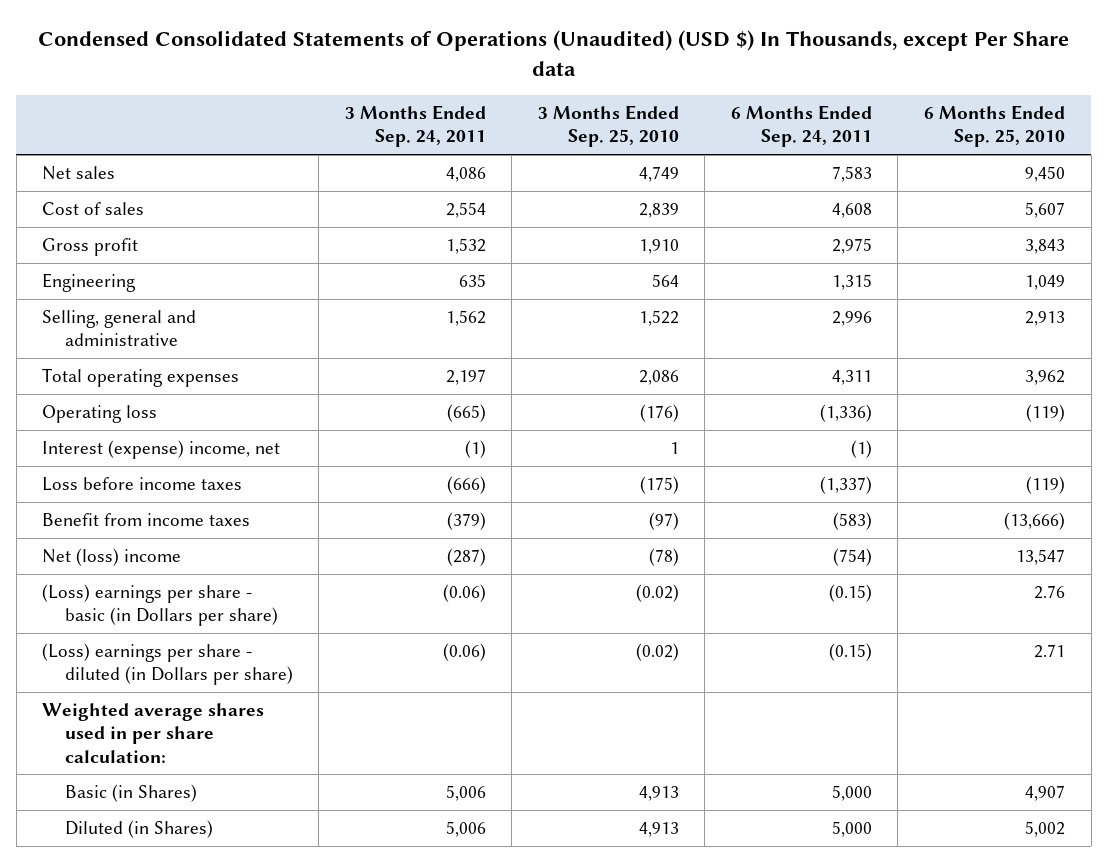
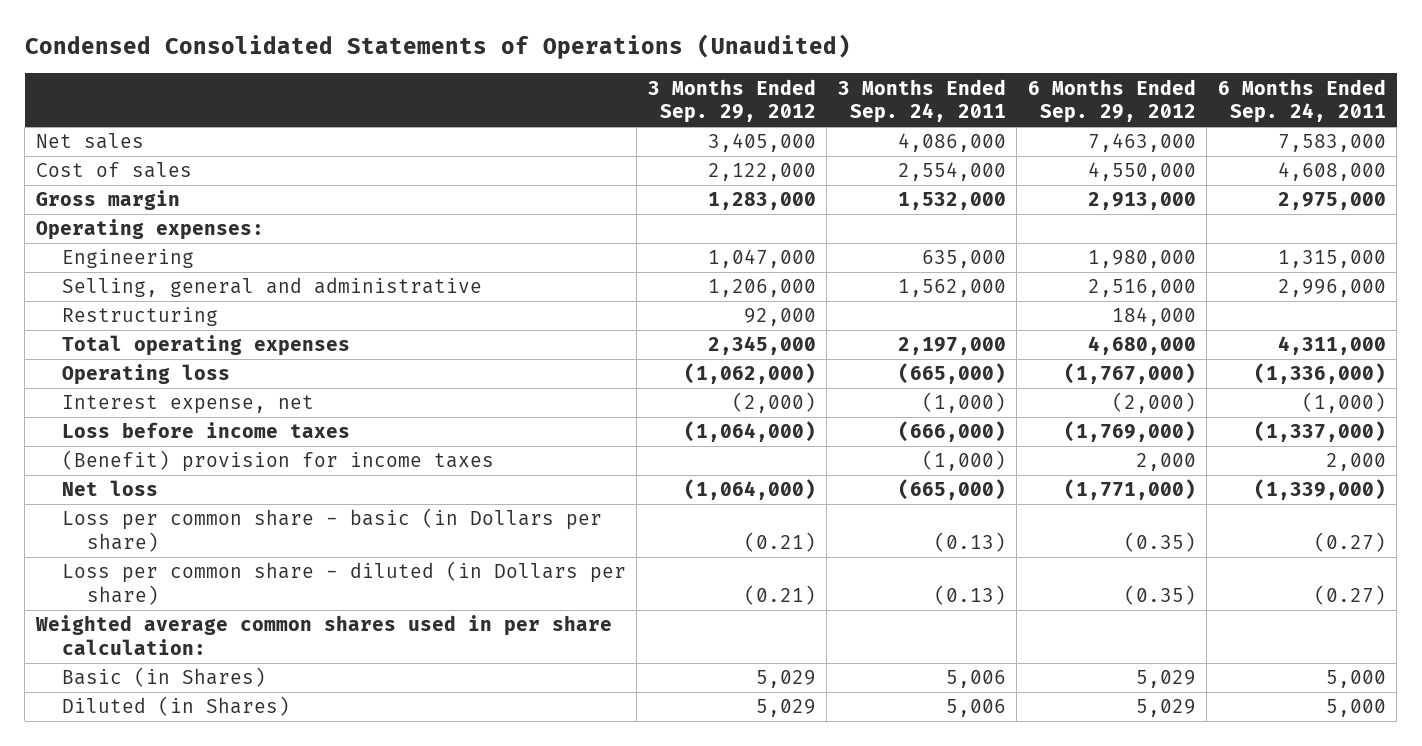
[37,30,1069,76] Condensed Consolidated Statements of Operations (Unaudited) (USD $) In Thousands, except Per Share data -> [24,34,851,60] Condensed Consolidated Statements of Operations (Unaudited)
[537,105,679,148] 3 Months Ended Sep. 25, 2010 -> none
[923,105,1065,148] 6 Months Ended Sep. 25, 2010 -> none
none -> [647,78,816,124] 3 Months Ended Sep. 29, 2012
none -> [1027,78,1196,124] 6 Months Ended Sep. 29, 2012
[445,167,486,183] 4,086 -> [897,133,1006,153] 4,086,000
[831,166,872,183] 7,583 -> [1277,134,1386,153] 7,583,000
[445,202,486,219] 2,554 -> [897,162,1006,182] 2,554,000
[831,203,872,219] 4,608 -> [1277,162,1386,182] 4,608,000
[42,238,139,257] Gross profit -> [35,190,180,211] Gross margin
[445,238,486,255] 1,532 -> [897,192,1006,211] 1,532,000
[831,238,872,255] 2,975 -> [1277,192,1386,211] 2,975,000
none -> [35,219,264,241] Operating expenses:
[458,274,486,288] 635 -> [921,250,1006,269] 635,000
[831,274,872,291] 1,315 -> [1277,250,1386,269] 1,315,000
[445,310,486,327] 1,562 -> [897,279,1006,298] 1,562,000
[831,311,872,327] 2,996 -> [1277,279,1386,298] 2,996,000
none -> [61,307,218,327] Restructuring
[445,369,486,386] 2,197 -> [897,337,1006,356] 2,197,000
[831,370,872,386] 4,311 -> [1277,336,1386,356] 4,311,000
[446,404,486,423] (665) -> [897,363,1006,385] (665,000)
[819,404,872,423] (1,336) -> [1253,363,1386,385] (1,336,000)
[42,440,281,460] Interest (expense) income, net -> [61,395,314,415] Interest expense, net
[464,440,486,459] (1) -> [921,392,1006,414] (1,000)
[850,440,872,459] (1) -> [1301,392,1386,414] (1,000)
[446,476,486,495] (666) -> [897,421,1006,443] (666,000)
[819,476,872,495] (1,337) -> [1253,421,1386,443] (1,337,000)
[42,513,251,527] Benefit from income taxes -> [61,450,494,473] (Benefit) provision for income taxes
[446,512,486,531] (379) -> [921,450,1006,472] (1,000)
[832,512,872,531] (583) -> [1325,453,1386,472] 2,000
[42,548,182,567] Net (loss) income -> [61,480,158,497] Net loss
[446,548,486,567] (287) -> [897,479,1006,501] (665,000)
[832,548,872,567] (754) -> [1253,479,1386,501] (1,339,000)
[42,584,278,627] (Loss) earnings per share - basic (in Dollars per share) -> [61,508,602,552] Loss per common share - basic (in Dollars per share)
[442,584,486,603] (0.06) -> [933,531,1006,552] (0.13)
[828,584,872,603] (0.15) -> [1313,531,1386,552] (0.27)
[42,643,293,686] (Loss) earnings per share - diluted (in Dollars per share) -> [61,561,626,605] Loss per common share - diluted (in Dollars per share)
[442,643,486,662] (0.06) -> [933,584,1006,605] (0.13)
[828,643,872,662] (0.15) -> [1313,584,1386,605] (0.27)
[42,703,265,763] Weighted average shares used in per share calculation: -> [34,615,612,655] Weighted average common shares used in per share calculation:

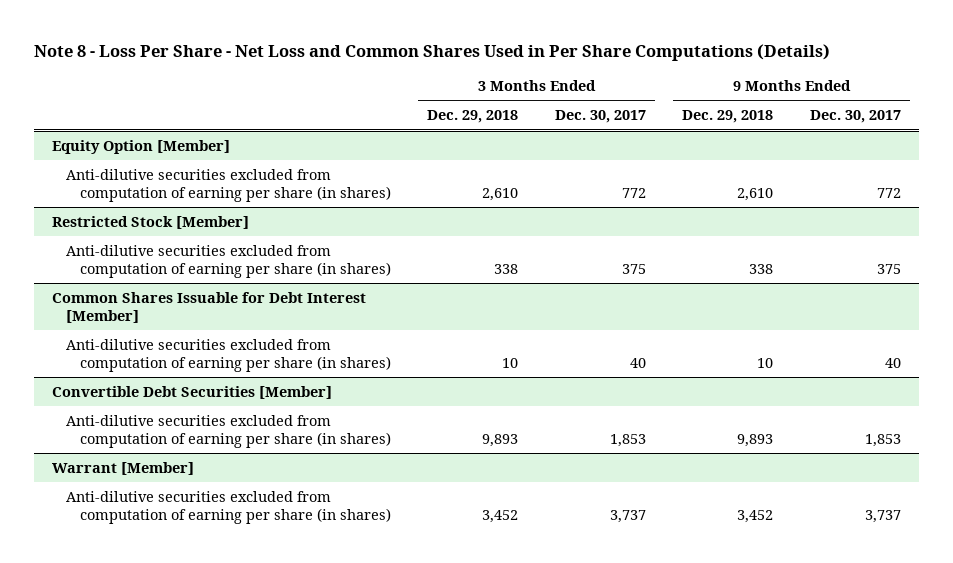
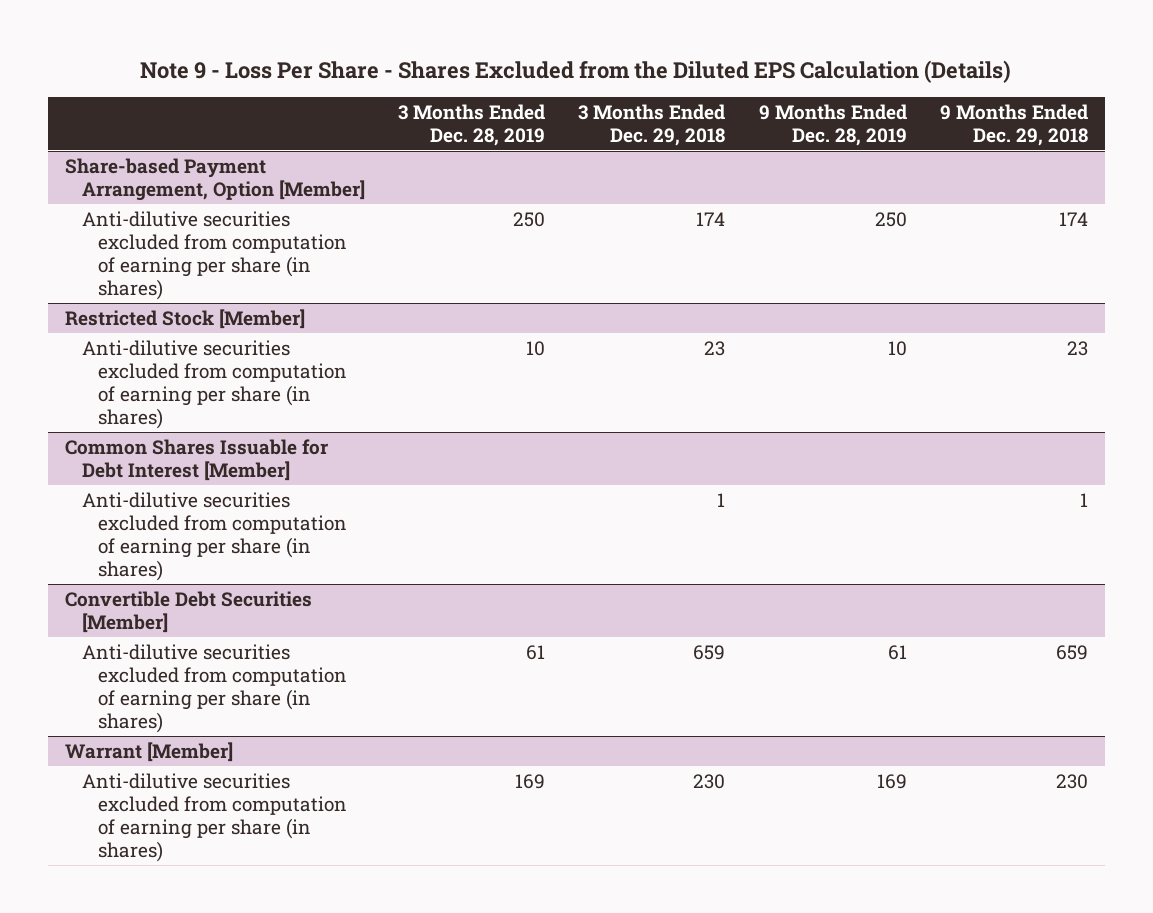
[34,43,831,61] Note 8 - Loss Per Share - Net Loss and Common Shares Used in Per Share Computations (Details) -> [140,59,1012,83] Note 9 - Loss Per Share - Shares Excluded from the Diluted EPS Calculation (Details)
[554,110,646,124] Dec. 30, 2017 -> none
[809,110,901,124] Dec. 30, 2017 -> none
none -> [397,103,545,146] 3 Months Ended Dec. 28, 2019
none -> [758,103,907,146] 9 Months Ended Dec. 28, 2019
[52,139,231,154] Equity Option [Member] -> none
none -> [64,157,365,201] Share-based Payment Arrangement, Option [Member]
[482,188,519,202] 2,610 -> [696,211,726,226] 174
[737,188,774,202] 2,610 -> [1058,211,1088,226] 174
[494,264,519,275] 338 -> [704,340,726,356] 23
[749,264,774,275] 338 -> [1066,340,1088,356] 23
[502,358,519,369] 10 -> [717,492,726,507] 1
[757,358,774,369] 10 -> [1079,492,1088,507] 1
[482,434,519,448] 9,893 -> [693,644,726,660] 659
[737,434,774,448] 9,893 -> [1055,644,1088,660] 659
[482,510,519,524] 3,452 -> [693,773,726,789] 230
[737,510,774,524] 3,452 -> [1055,773,1088,789] 230

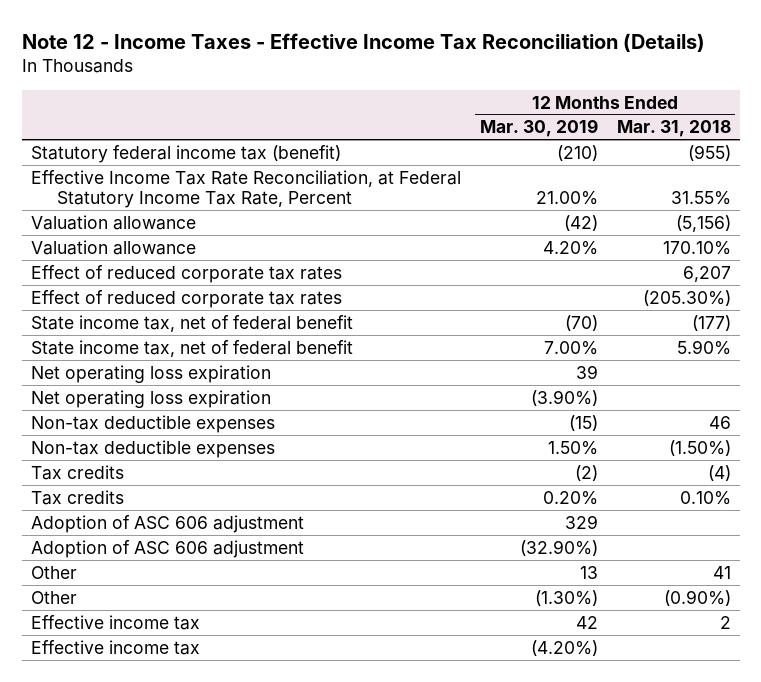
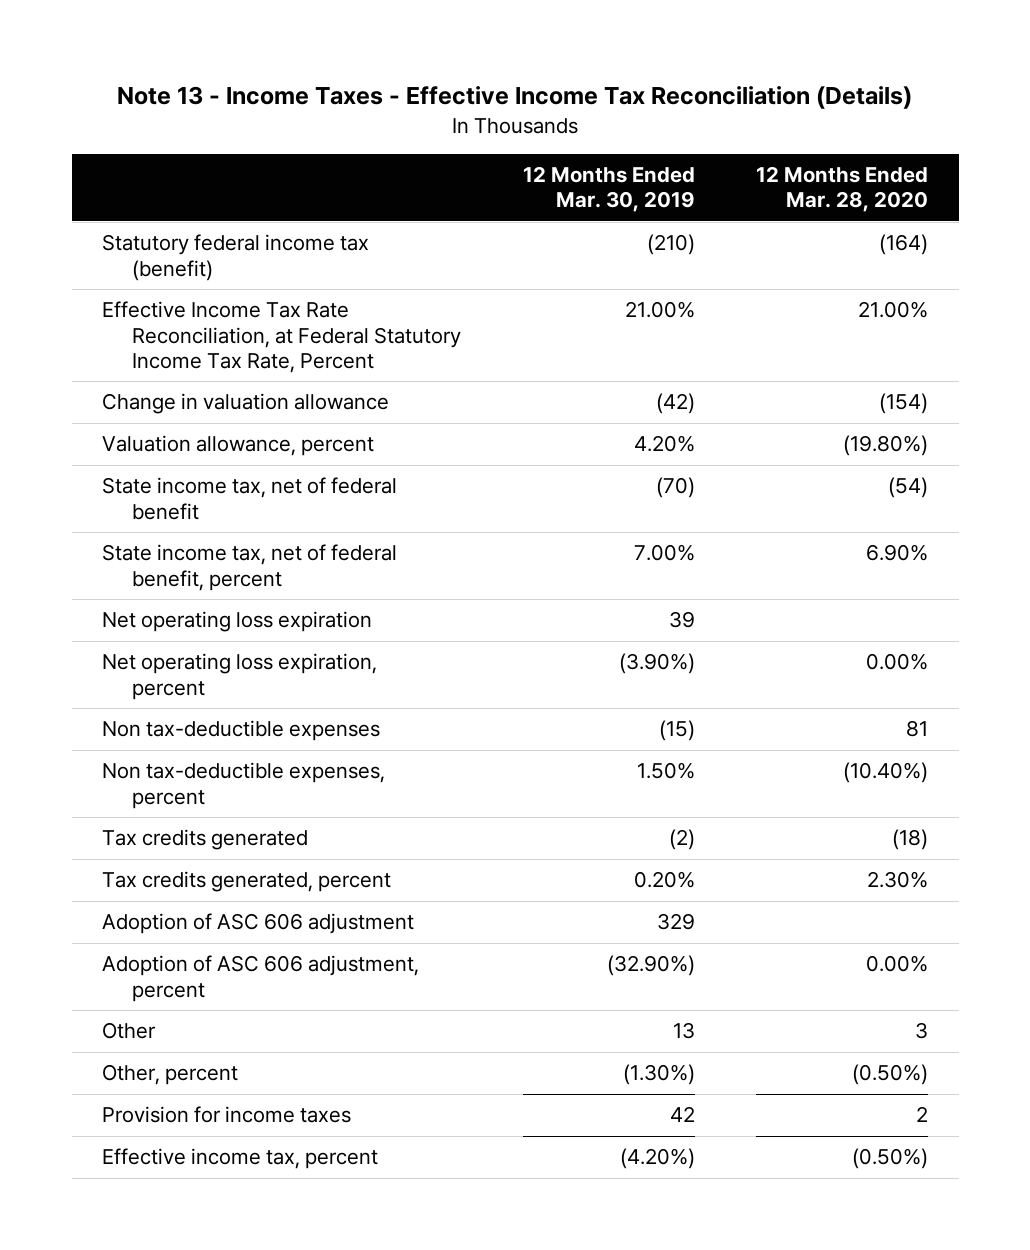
[21,32,705,52] Note 12 - Income Taxes - Effective Income Tax Reconciliation (Details) -> [117,86,913,110] Note 13 - Income Taxes - Effective Income Tax Reconciliation (Details)
[616,120,731,138] Mar. 31, 2018 -> none
none -> [755,166,928,213] 12 Months Ended Mar. 28, 2020
[30,264,342,283] Effect of reduced corporate tax rates -> none
[30,289,342,308] Effect of reduced corporate tax rates -> none
[30,214,196,230] Valuation allowance -> [102,393,390,415] Change in valuation allowance
[30,239,196,255] Valuation allowance -> [102,435,375,457] Valuation allowance, percent
[30,339,353,357] State income tax, net of federal benefit -> [102,544,398,591] State income tax, net of federal benefit, percent
[30,389,271,408] Net operating loss expiration -> [102,653,378,700] Net operating loss expiration, percent
[30,414,275,433] Non-tax deductible expenses -> [102,720,381,742] Non tax-deductible expenses
[30,439,275,458] Non-tax deductible expenses -> [102,762,386,809] Non tax-deductible expenses, percent
[30,464,124,480] Tax credits -> [102,829,309,851] Tax credits generated
[30,489,124,505] Tax credits -> [102,871,392,893] Tax credits generated, percent
[30,539,304,558] Adoption of ASC 606 adjustment -> [102,955,420,1002] Adoption of ASC 606 adjustment, percent
[30,590,77,604] Other -> [102,1064,239,1086] Other, percent
[30,614,200,630] Effective income tax -> [102,1106,352,1124] Provision for income taxes
[30,639,200,655] Effective income tax -> [102,1148,379,1170] Effective income tax, percent

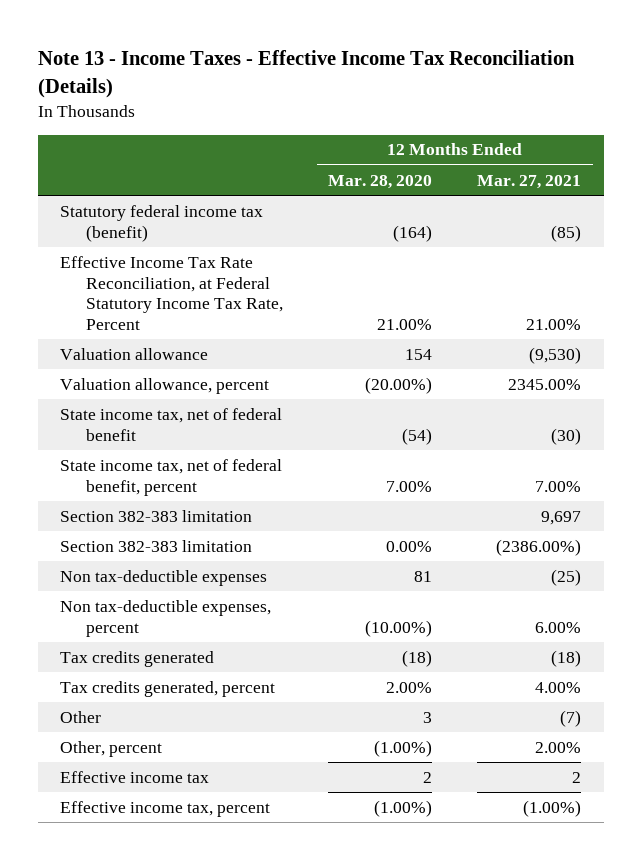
[522,166,695,213] 12 Months Ended Mar. 30, 2019 -> none
none -> [477,174,582,189] Mar. 27, 2021
[102,393,390,415] Change in valuation allowance -> [60,347,209,360] Valuation allowance
[878,393,928,415] (154) -> [405,348,433,360] 154
[842,435,928,457] (19.80%) -> [365,376,433,394] (20.00%)
[102,611,373,633] Net operating loss expiration -> none
[102,653,378,700] Net operating loss expiration, percent -> none
[865,544,928,562] 6.90% -> [386,480,433,492] 7.00%
none -> [60,509,253,522] Section 382-383 limitation
none -> [60,539,253,552] Section 382-383 limitation
[842,762,928,784] (10.40%) -> [365,619,433,637] (10.00%)
[102,913,415,935] Adoption of ASC 606 adjustment -> none
[102,955,420,1002] Adoption of ASC 606 adjustment, percent -> none
[866,871,928,889] 2.30% -> [386,681,433,693] 2.00%
[851,1064,928,1086] (0.50%) -> [374,739,433,757] (1.00%)
[102,1106,352,1124] Provision for income taxes -> [60,770,210,783] Effective income tax
[851,1148,928,1170] (0.50%) -> [374,799,433,817] (1.00%)

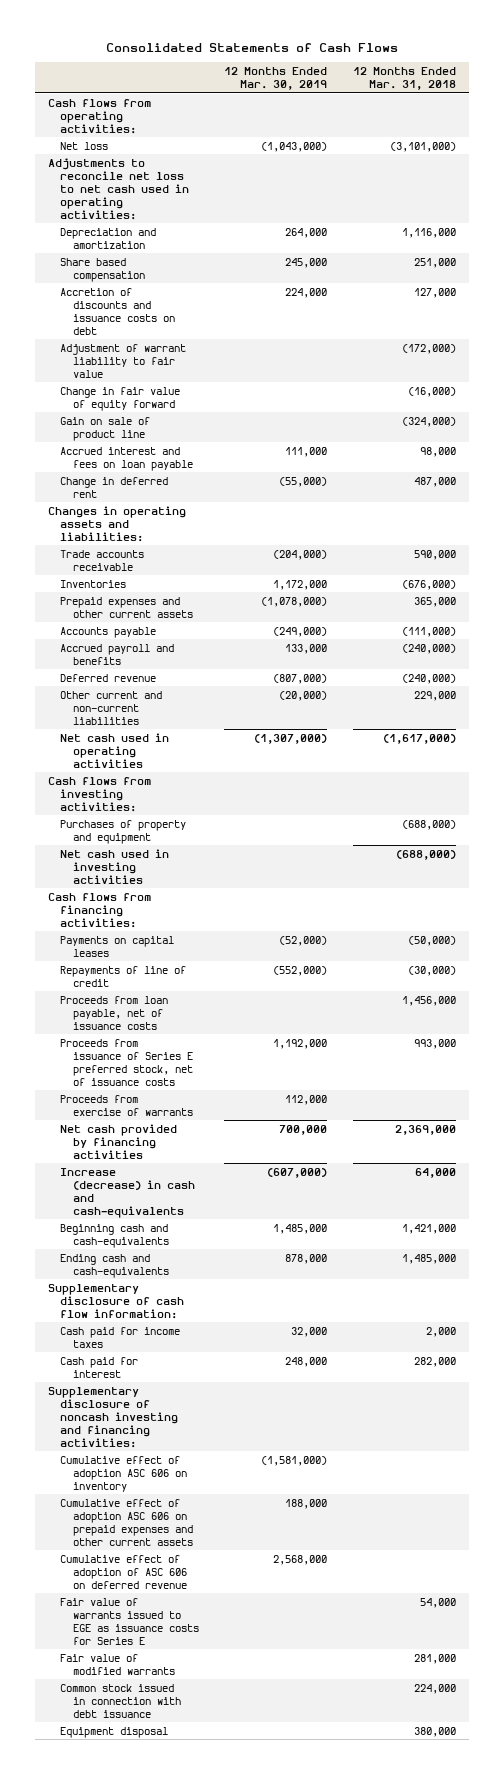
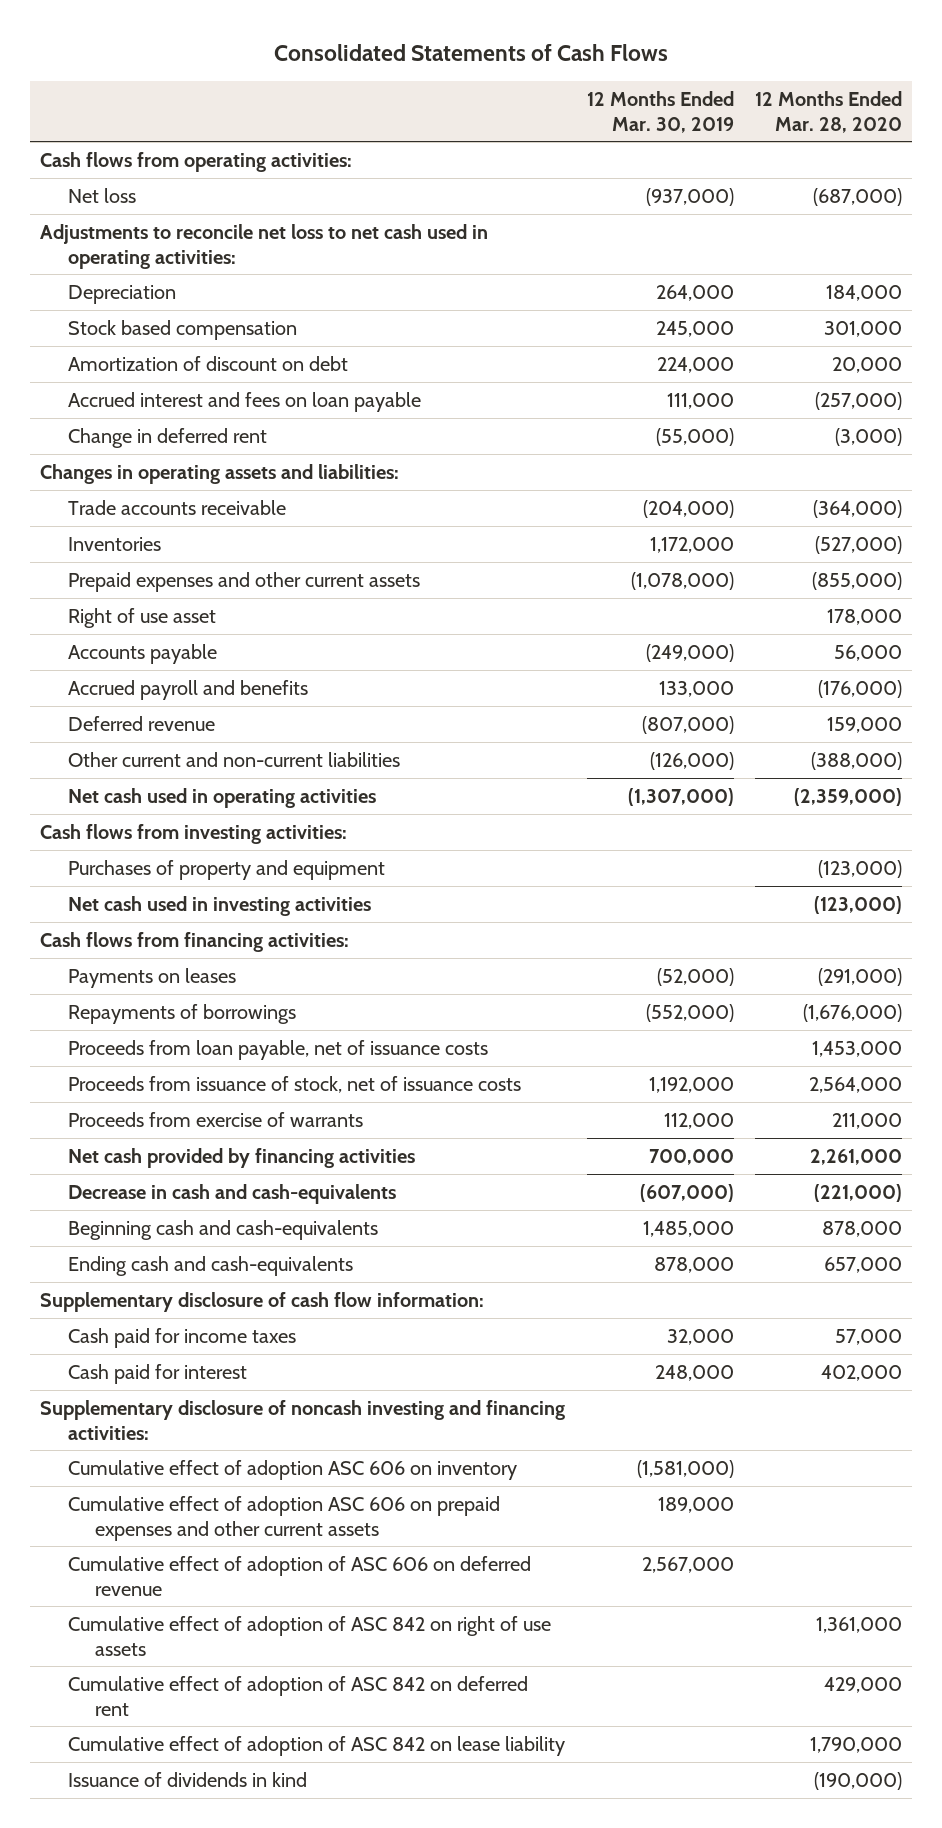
[352,66,456,90] 12 Months Ended Mar. 31, 2018 -> none
none -> [754,90,902,133] 12 Months Ended Mar. 28, 2020
[261,141,328,152] (1,043,000) -> [645,187,734,206] (937,000)
[60,343,187,378] Adjustment of warrant liability to fair value -> none
[60,386,181,411] Change in fair value of equity forward -> none
[60,416,151,441] Gain on sale of product line -> none
[60,227,157,249] Depreciation and amortization -> [67,284,176,304] Depreciation
[60,257,145,282] Share based compensation -> [67,319,297,340] Stock based compensation
[60,287,175,335] Accretion of discounts and issuance costs on debt -> [67,355,348,371] Amortization of discount on debt
none -> [67,607,216,628] Right of use asset
[279,690,328,701] (20,000) -> [649,751,734,770] (126,000)
[60,935,175,957] Payments on capital leases -> [67,967,236,988] Payments on leases
[60,965,187,987] Repayments of line of credit -> [67,1003,296,1024] Repayments of borrowings
[60,1038,193,1086] Proceeds from issuance of Series E preferred stock, net of issuance costs -> [67,1075,521,1093] Proceeds from issuance of stock, net of issuance costs
[60,1167,195,1218] Increase (decrease) in cash and cash-equivalents -> [67,1183,396,1204] Decrease in cash and cash-equivalents
[60,1597,199,1645] Fair value of warrants issued to EGE as issuance costs for Series E -> none
[60,1653,175,1675] Fair value of modified warrants -> none
[60,1683,181,1718] Common stock issued in connection with debt issuance -> none
[60,1726,169,1738] Equipment disposal -> none
[285,1498,328,1509] 188,000 -> [657,1496,734,1513] 189,000
[273,1554,328,1565] 2,568,000 -> [641,1556,734,1573] 2,567,000
none -> [67,1615,551,1656] Cumulative effect of adoption of ASC 842 on right of use assets
none -> [67,1675,528,1716] Cumulative effect of adoption of ASC 842 on deferred rent
none -> [67,1735,565,1756] Cumulative effect of adoption of ASC 842 on lease liability
none -> [67,1771,307,1787] Issuance of dividends in kind

